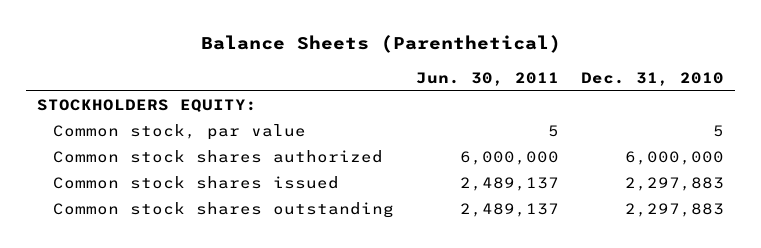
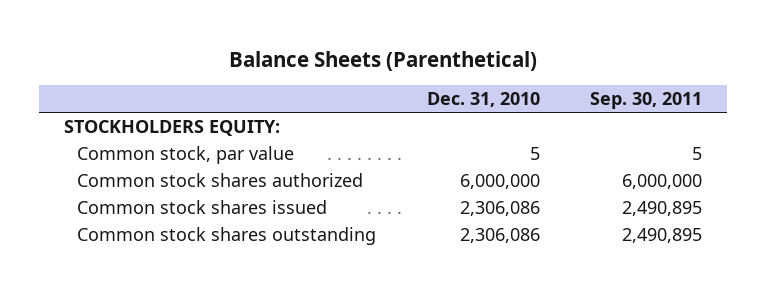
[415,71,559,86] Jun. 30, 2011 -> none
none -> [589,91,702,109] Sep. 30, 2011
[624,177,724,192] 2,297,883 -> [459,201,540,217] 2,306,086
[624,203,724,218] 2,297,883 -> [459,228,540,244] 2,306,086

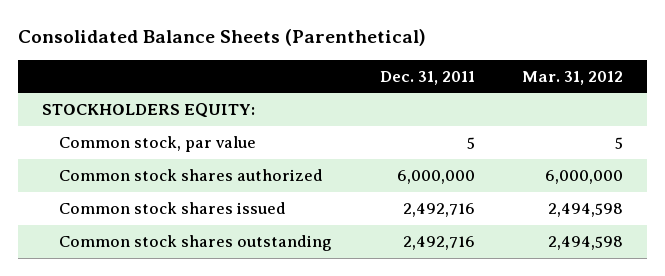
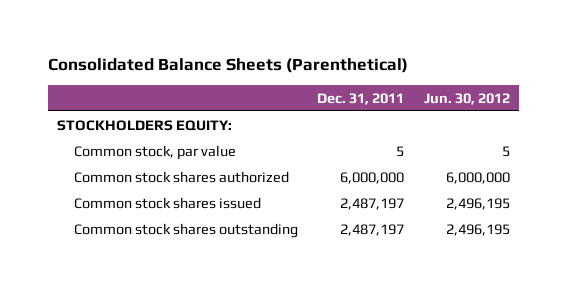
[522,70,624,85] Mar. 31, 2012 -> none
none -> [423,92,510,105] Jun. 30, 2012
[402,202,475,217] 2,492,716 -> [340,197,405,210] 2,487,197
[402,235,475,250] 2,492,716 -> [340,223,405,236] 2,487,197

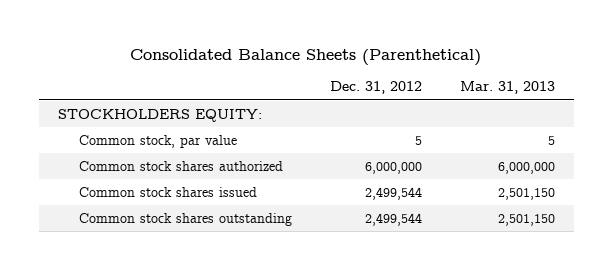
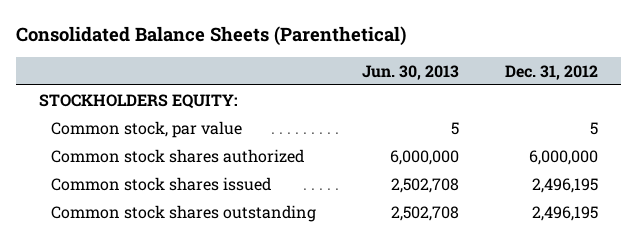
[460,81,556,95] Mar. 31, 2013 -> none
none -> [361,64,459,80] Jun. 30, 2013
[364,186,422,200] 2,499,544 -> [531,177,598,193] 2,496,195
[364,212,422,226] 2,499,544 -> [531,205,598,221] 2,496,195

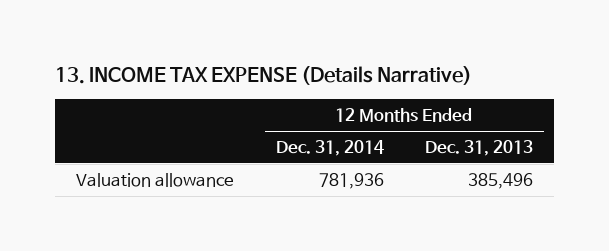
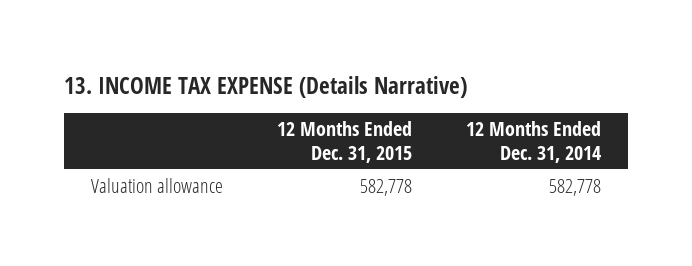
[425,140,534,157] Dec. 31, 2013 -> none
none -> [277,121,413,163] 12 Months Ended Dec. 31, 2015
[318,173,384,190] 781,936 -> [549,178,602,196] 582,778

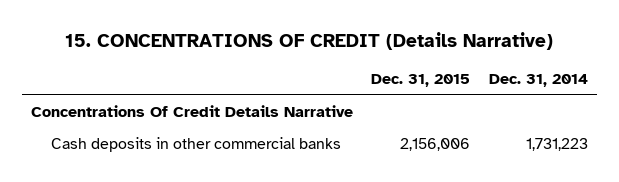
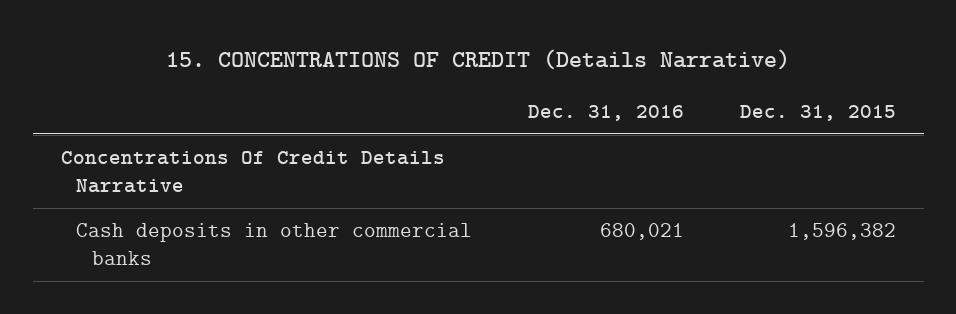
[488,74,588,88] Dec. 31, 2014 -> none
none -> [528,104,685,121] Dec. 31, 2016
[400,138,471,152] 2,156,006 -> [787,223,896,241] 1,596,382

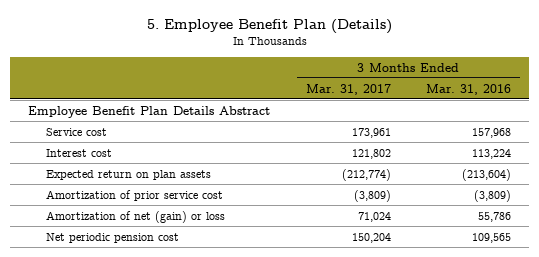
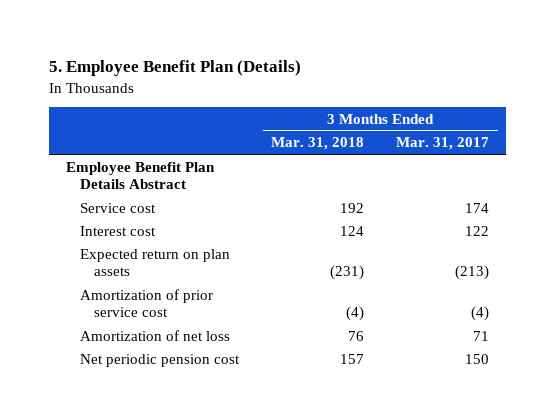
[426,83,512,95] Mar. 31, 2016 -> none
none -> [270,137,364,151] Mar. 31, 2018
[351,127,391,138] 173,961 -> [465,202,490,213] 174
[351,148,391,159] 121,802 -> [465,225,490,236] 122
[341,168,391,181] (212,774) -> [455,264,490,280] (213)
[353,189,391,202] (3,809) -> [471,305,490,321] (4)
[45,210,225,223] Amortization of net (gain) or loss -> [79,329,230,341] Amortization of net loss
[357,211,391,222] 71,024 -> [473,330,490,341] 71
[351,232,391,243] 150,204 -> [465,353,490,364] 150

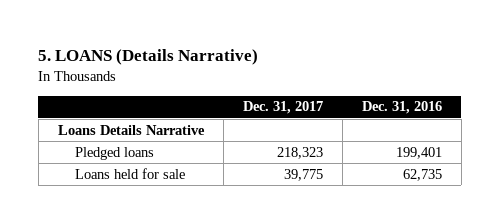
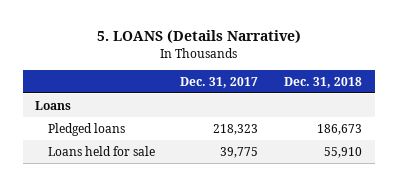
[361,101,442,115] Dec. 31, 2016 -> none
none -> [283,76,362,88] Dec. 31, 2018
[57,124,205,135] Loans Details Narrative -> [35,100,72,110] Loans

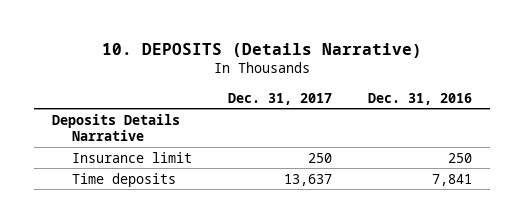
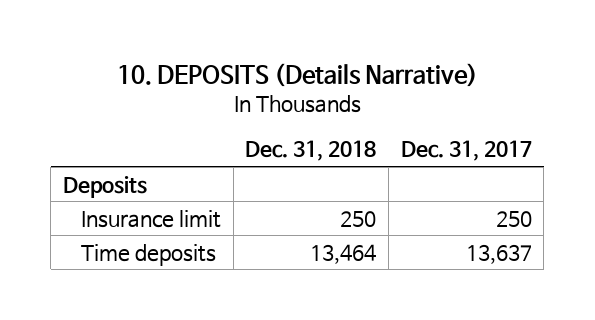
[368,92,473,105] Dec. 31, 2016 -> none
none -> [245,140,377,162] Dec. 31, 2018
[51,113,180,142] Deposits Details Narrative -> [63,175,148,198] Deposits

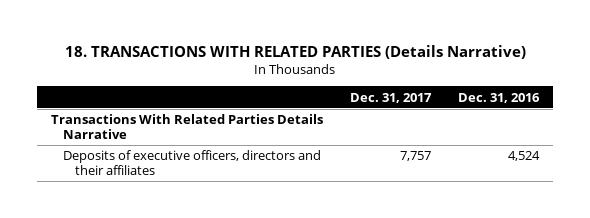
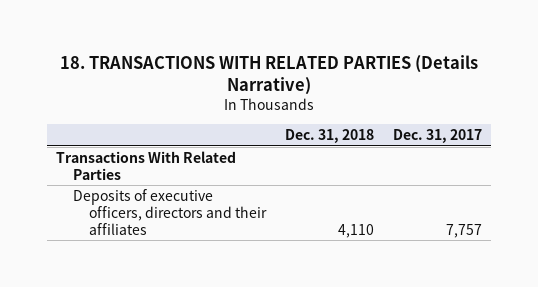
[458,92,541,103] Dec. 31, 2016 -> none
none -> [285,129,375,144] Dec. 31, 2018
[50,114,323,139] Transactions With Related Parties Details Narrative -> [56,150,237,180] Transactions With Related Parties

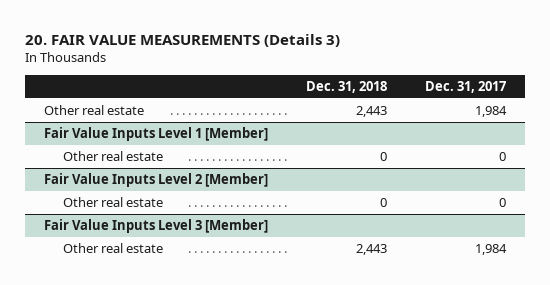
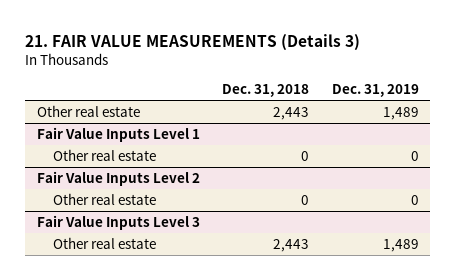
[24,33,340,47] 20. FAIR VALUE MEASUREMENTS (Details 3) -> [25,33,361,51] 21. FAIR VALUE MEASUREMENTS (Details 3)
[425,80,507,93] Dec. 31, 2017 -> none
none -> [331,84,419,98] Dec. 31, 2019
[43,127,268,142] Fair Value Inputs Level 1 [Member] -> [36,126,200,142] Fair Value Inputs Level 1
[43,173,268,188] Fair Value Inputs Level 2 [Member] -> [36,170,200,186] Fair Value Inputs Level 2
[43,219,268,234] Fair Value Inputs Level 3 [Member] -> [36,214,200,230] Fair Value Inputs Level 3

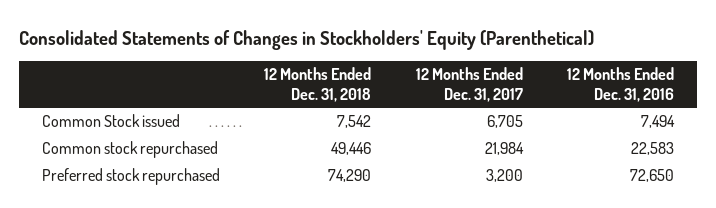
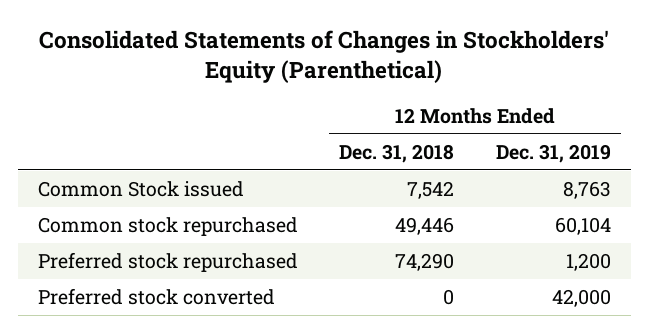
[415,67,523,102] 12 Months Ended Dec. 31, 2017 -> none
[567,67,675,102] 12 Months Ended Dec. 31, 2016 -> none
none -> [495,143,611,163] Dec. 31, 2019
none -> [38,288,276,306] Preferred stock converted

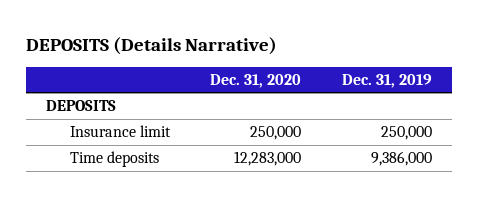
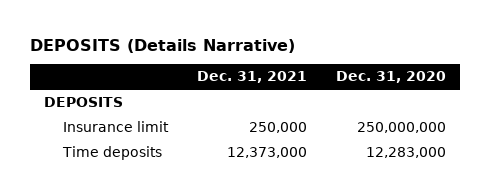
[342,73,433,88] Dec. 31, 2019 -> none
none -> [196,71,307,84] Dec. 31, 2021
[250,126,302,141] 250,000 -> [356,122,446,134] 250,000,000

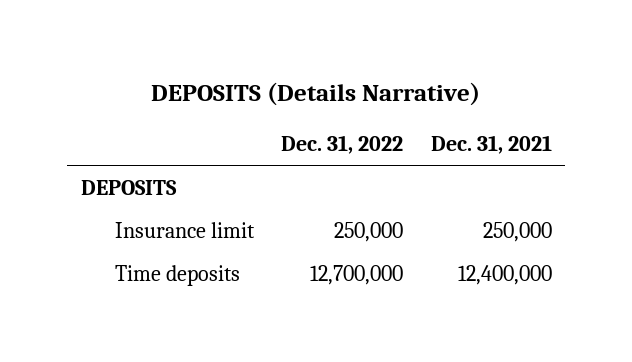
[335,71,446,84] Dec. 31, 2020 -> none
none -> [281,135,404,155] Dec. 31, 2022
[226,147,307,159] 12,373,000 -> [457,264,552,285] 12,400,000

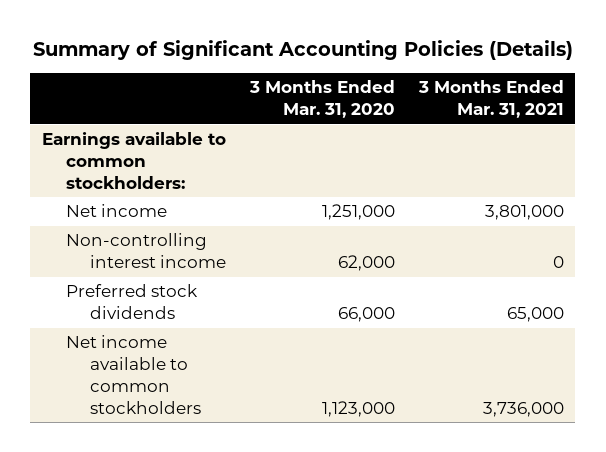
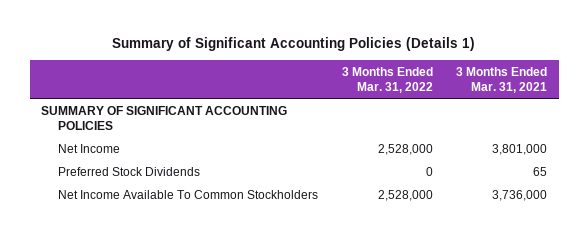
[32,40,573,61] Summary of Significant Accounting Policies (Details) -> [112,37,476,52] Summary of Significant Accounting Policies (Details 1)
[248,80,395,119] 3 Months Ended Mar. 31, 2020 -> none
none -> [341,66,433,93] 3 Months Ended Mar. 31, 2022
[42,132,227,189] Earnings available to common stockholders: -> none
[66,233,227,269] Non-controlling interest income -> none
none -> [41,105,288,130] SUMMARY OF SIGNIFICANT ACCOUNTING POLICIES
[66,204,168,218] Net income -> [58,143,121,153] Net Income
[66,284,199,320] Preferred stock dividends -> [58,166,201,176] Preferred Stock Dividends
[506,307,564,323] 65,000 -> [533,166,548,176] 65
[66,335,202,414] Net income available to common stockholders -> [58,189,319,199] Net Income Available To Common Stockholders

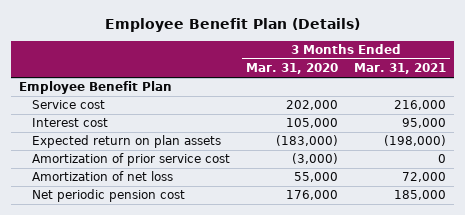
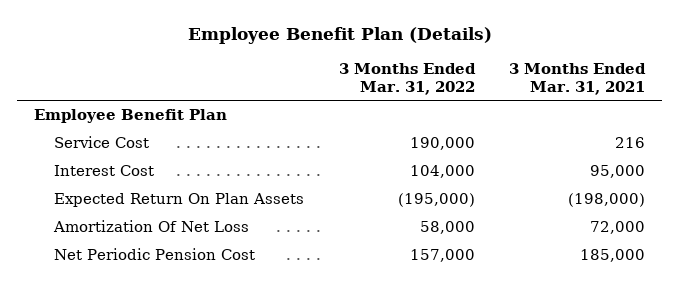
[245,63,338,75] Mar. 31, 2020 -> none
none -> [338,62,476,95] 3 Months Ended Mar. 31, 2022
[31,153,230,167] Amortization of prior service cost -> none
[31,100,105,110] Service cost -> [53,136,149,149] Service Cost
[394,100,447,111] 216,000 -> [615,137,646,149] 216
[31,118,108,128] Interest cost -> [53,165,154,177] Interest Cost
[31,135,221,149] Expected return on plan assets -> [53,193,304,208] Expected Return On Plan Assets
[31,171,173,182] Amortization of net loss -> [52,220,249,233] Amortization Of Net Loss
[31,189,185,203] Net periodic pension cost -> [53,248,255,261] Net Periodic Pension Cost

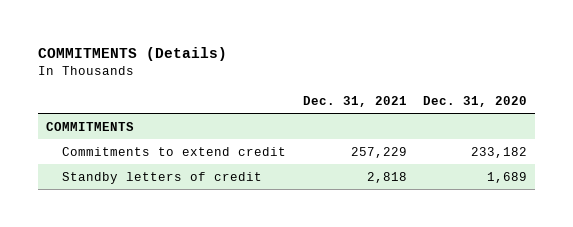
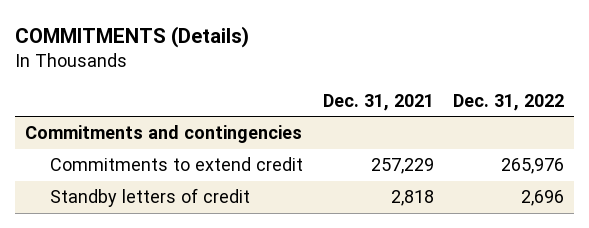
[422,95,527,107] Dec. 31, 2020 -> none
none -> [452,93,564,111] Dec. 31, 2022
[46,121,135,131] COMMITMENTS -> [24,125,302,144] Commitments and contingencies

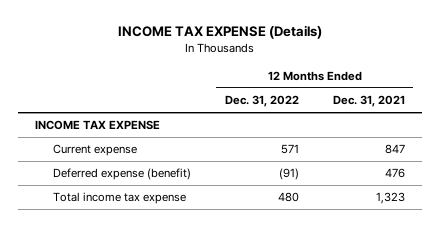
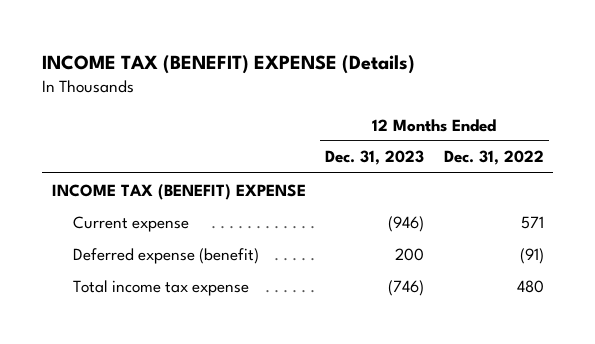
[118,25,323,40] INCOME TAX EXPENSE (Details) -> [41,54,415,74] INCOME TAX (BENEFIT) EXPENSE (Details)
[332,95,405,108] Dec. 31, 2021 -> none
none -> [325,150,425,166] Dec. 31, 2023
[35,120,161,131] INCOME TAX EXPENSE -> [51,183,306,200] INCOME TAX (BENEFIT) EXPENSE

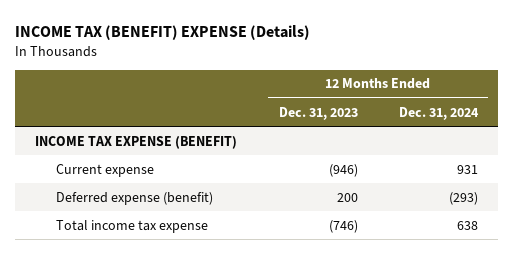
[443,150,544,166] Dec. 31, 2022 -> none
none -> [398,106,479,120] Dec. 31, 2024
[51,183,306,200] INCOME TAX (BENEFIT) EXPENSE -> [35,135,238,149] INCOME TAX EXPENSE (BENEFIT)

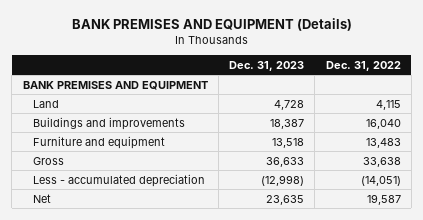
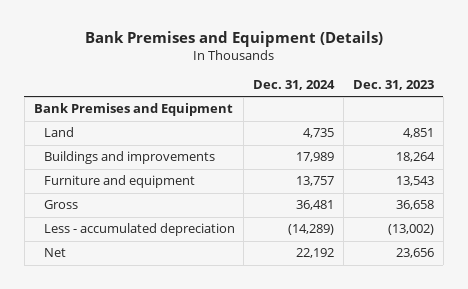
[71,18,352,32] BANK PREMISES AND EQUIPMENT (Details) -> [84,31,383,48] Bank Premises and Equipment (Details)
[325,60,401,71] Dec. 31, 2022 -> none
none -> [253,79,336,90] Dec. 31, 2024
[22,80,208,90] BANK PREMISES AND EQUIPMENT -> [33,103,233,117] Bank Premises and Equipment
[274,99,305,110] 4,728 -> [403,128,435,139] 4,851
[270,118,305,129] 18,387 -> [396,152,436,163] 18,264
[272,137,305,148] 13,518 -> [396,176,435,187] 13,543
[266,156,305,167] 36,633 -> [396,200,435,211] 36,658
[261,174,305,186] (12,998) -> [388,224,435,236] (13,002)
[266,194,305,205] 23,635 -> [396,248,435,259] 23,656

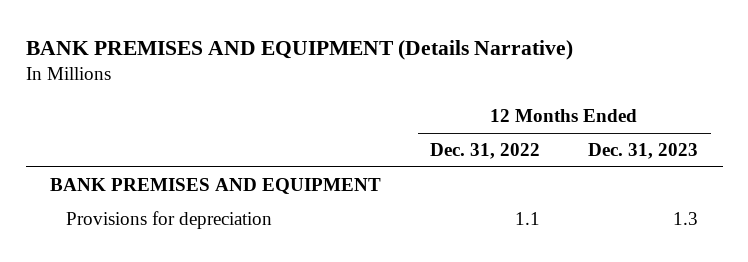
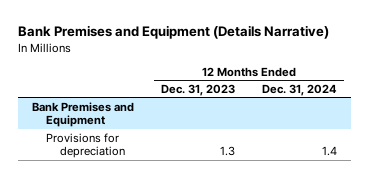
[25,39,573,60] BANK PREMISES AND EQUIPMENT (Details Narrative) -> [18,25,330,40] Bank Premises and Equipment (Details Narrative)
[429,143,540,160] Dec. 31, 2022 -> none
none -> [262,84,338,97] Dec. 31, 2024
[50,177,382,194] BANK PREMISES AND EQUIPMENT -> [31,101,134,128] Bank Premises and Equipment

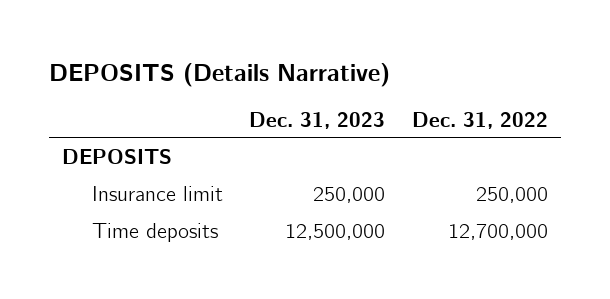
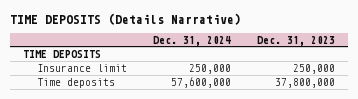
[48,62,390,87] DEPOSITS (Details Narrative) -> [10,12,242,25] TIME DEPOSITS (Details Narrative)
[411,111,548,129] Dec. 31, 2022 -> none
none -> [153,35,232,46] Dec. 31, 2024
[62,149,173,165] DEPOSITS -> [23,49,102,58] TIME DEPOSITS
[285,224,386,241] 12,500,000 -> [275,77,336,88] 37,800,000

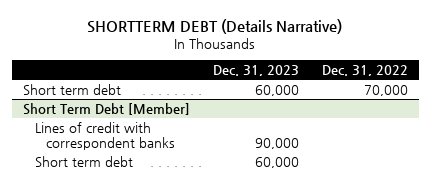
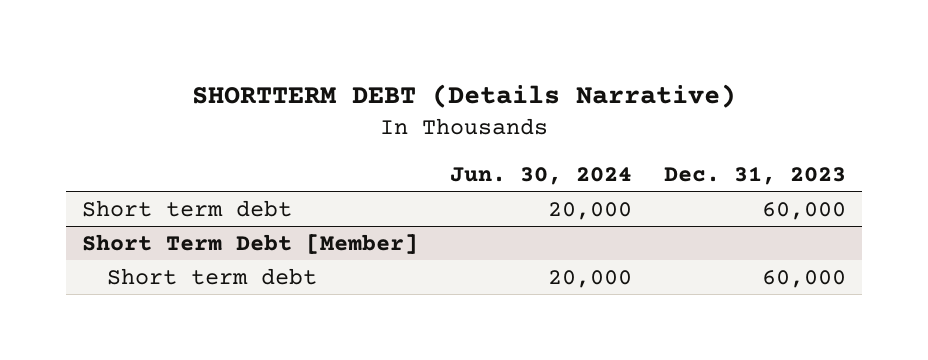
[321,65,408,77] Dec. 31, 2022 -> none
none -> [450,167,633,186] Jun. 30, 2024
[34,121,175,150] Lines of credit with correspondent banks -> none

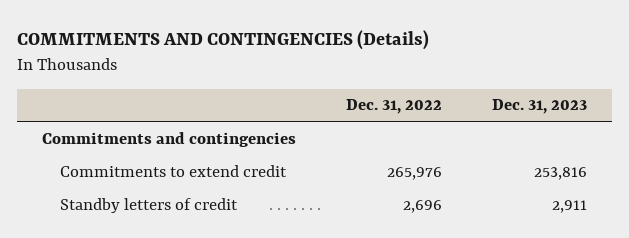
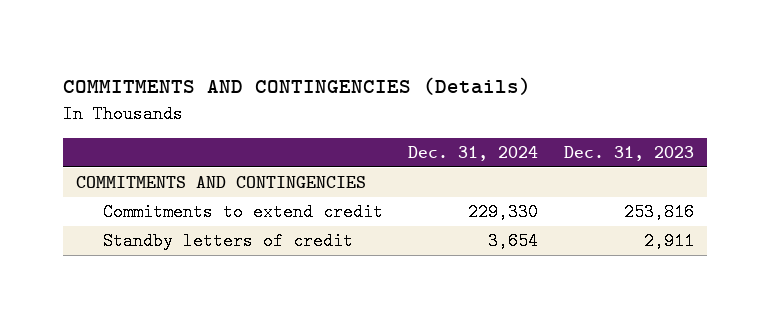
[345,99,442,115] Dec. 31, 2022 -> none
none -> [408,146,539,162] Dec. 31, 2024
[41,131,296,147] Commitments and contingencies -> [76,176,367,189] COMMITMENTS AND CONTINGENCIES

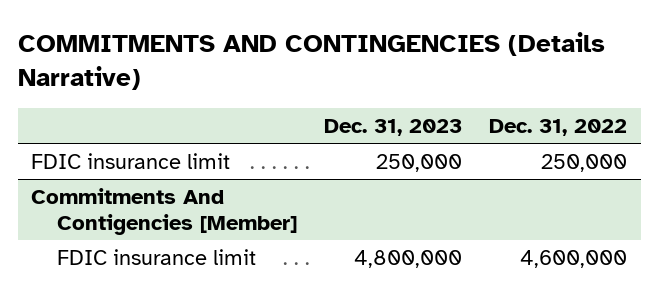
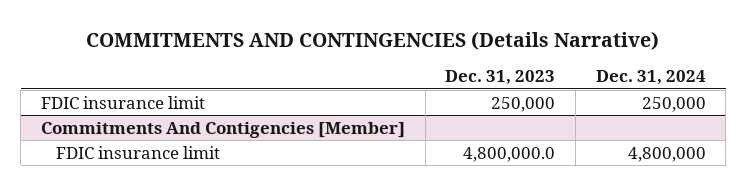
[489,119,628,137] Dec. 31, 2022 -> none
none -> [595,70,706,86] Dec. 31, 2024
[353,249,462,268] 4,800,000 -> [463,146,556,162] 4,800,000.0

